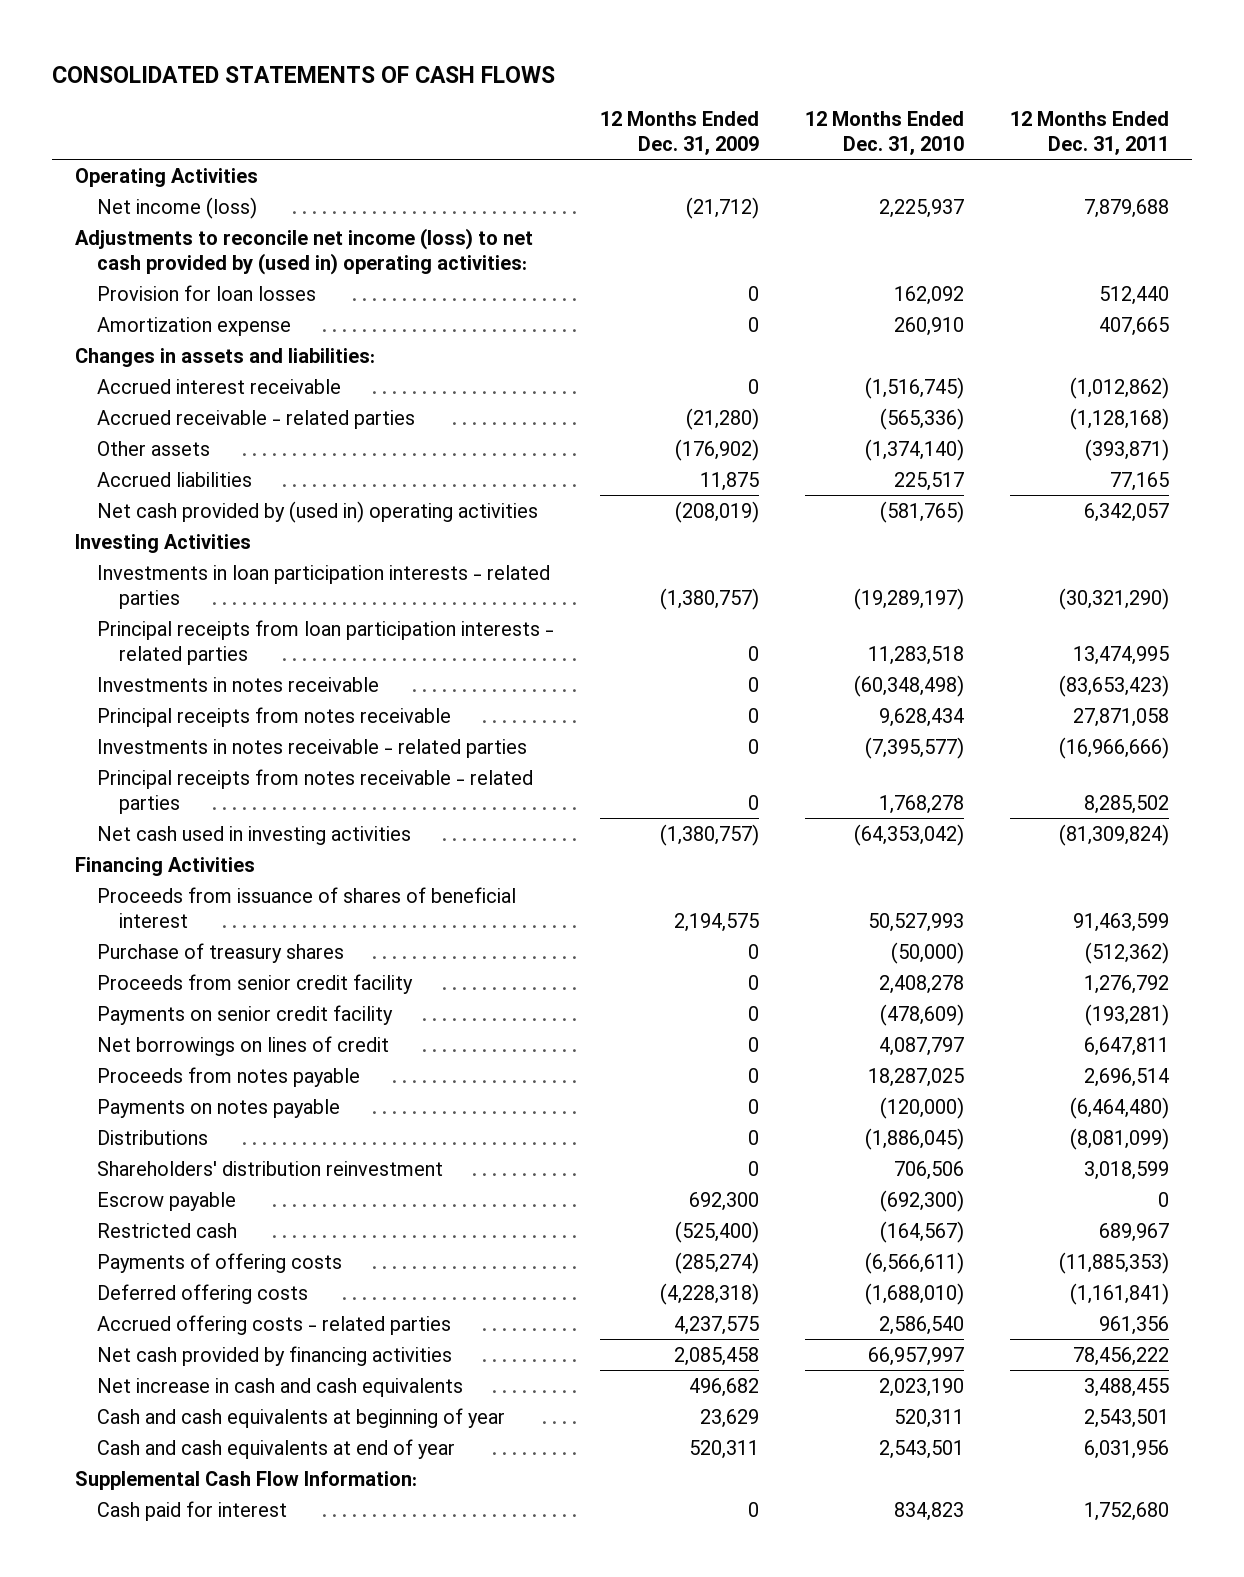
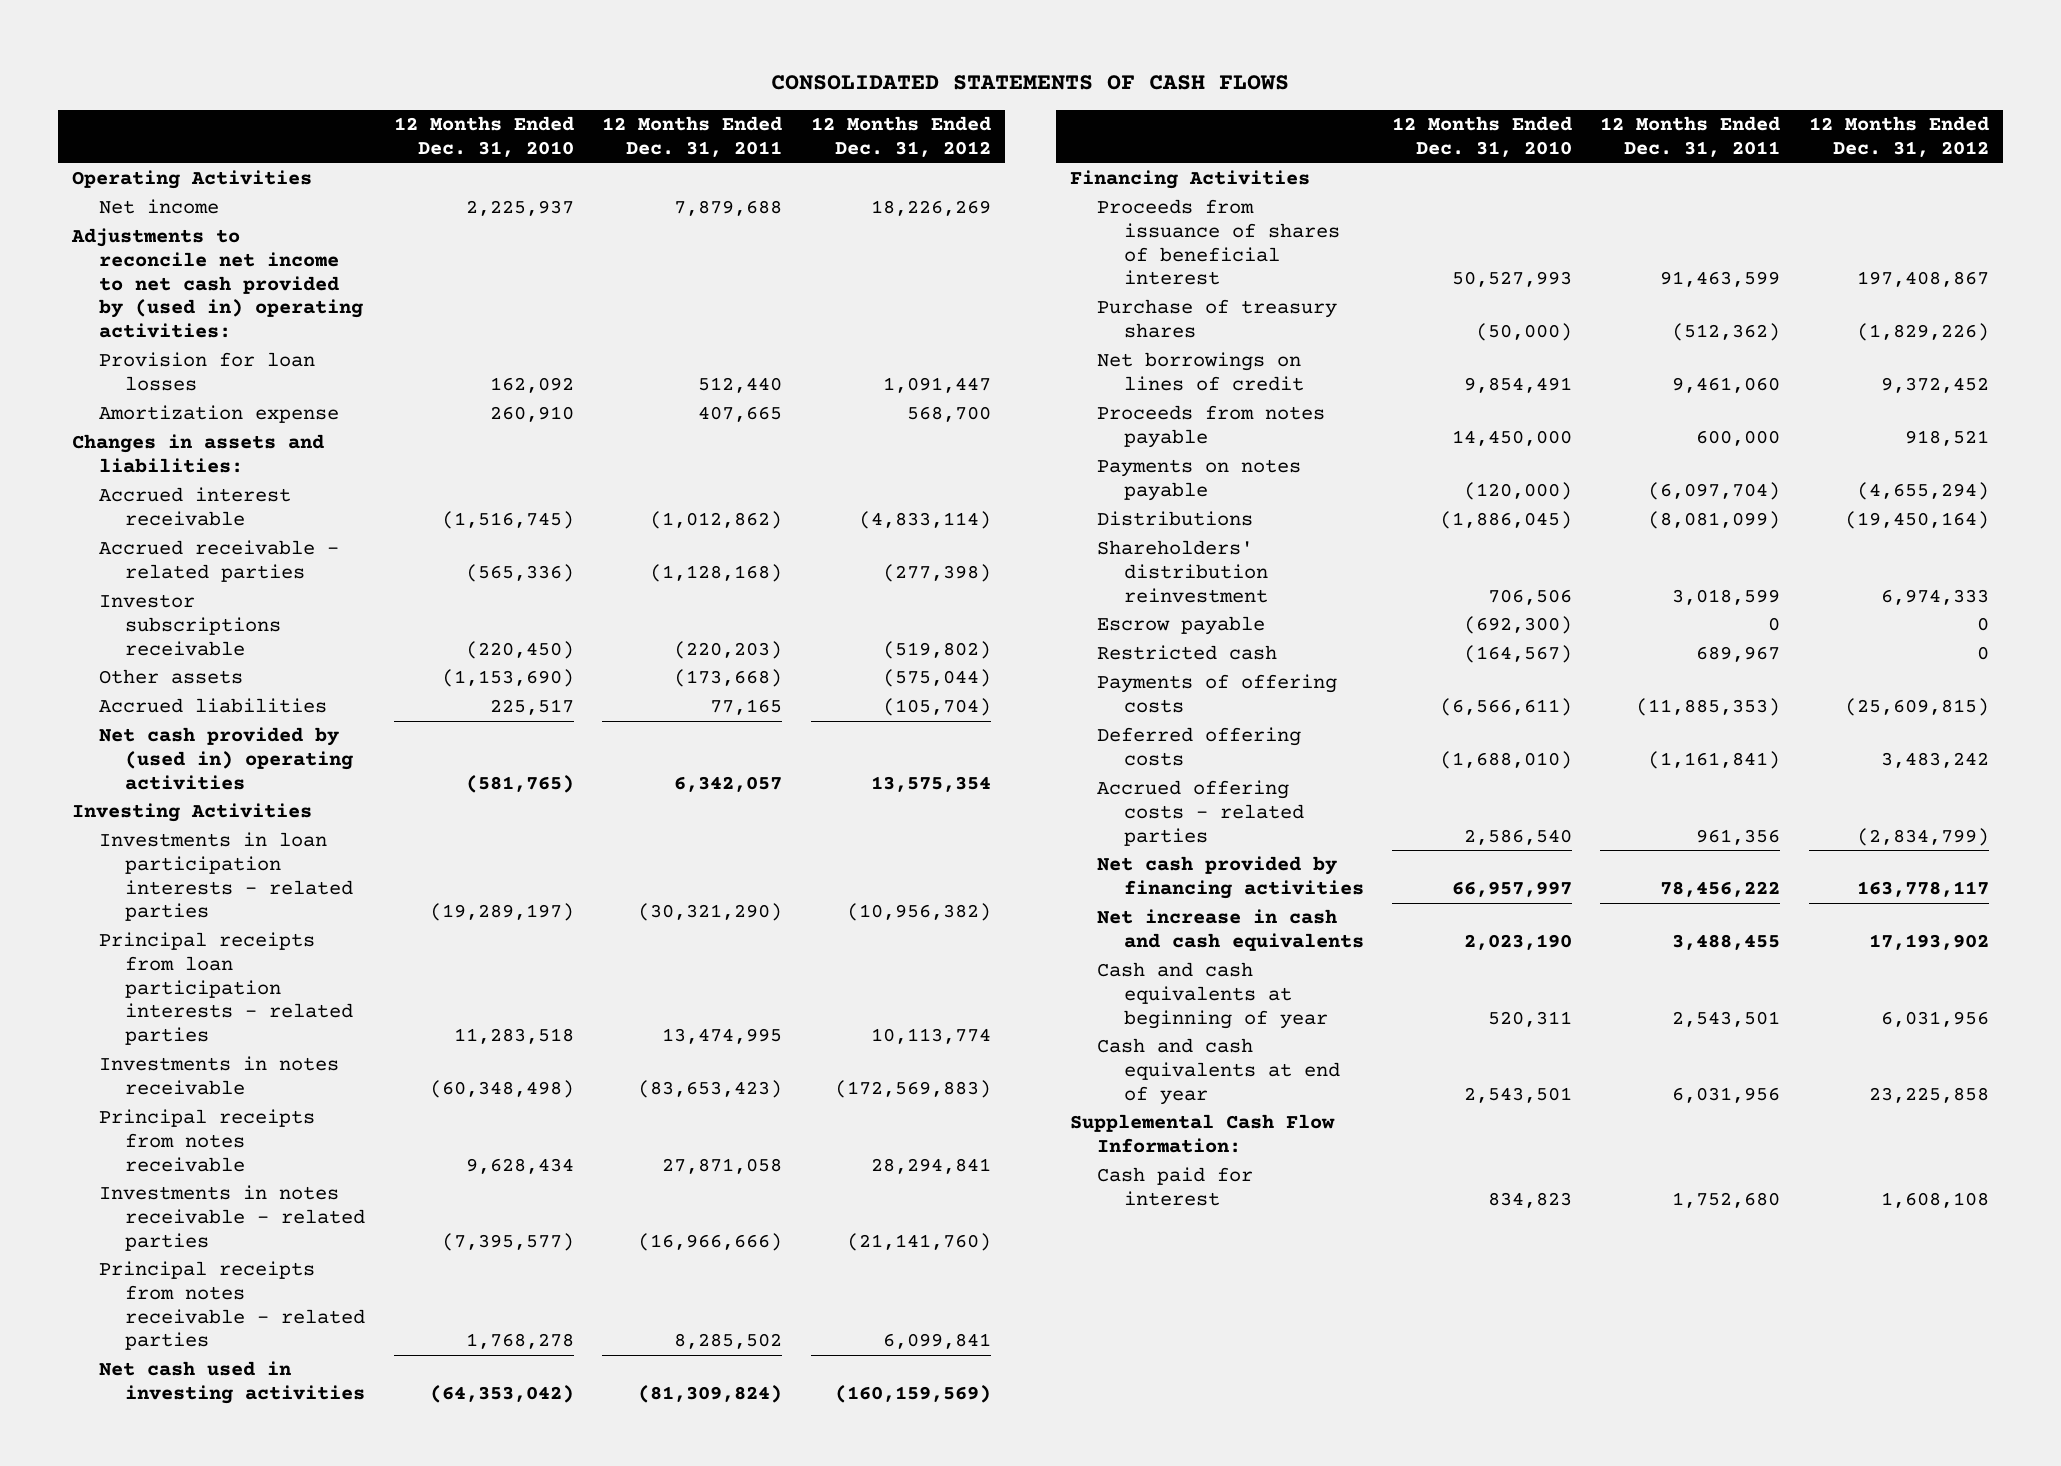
[600,110,760,155] 12 Months Ended Dec. 31, 2009 -> none
none -> [810,116,991,157] 12 Months Ended Dec. 31, 2012
[97,196,258,219] Net income (loss) -> [98,199,219,215] Net income
[74,227,533,275] Adjustments to reconcile net income (loss) to net cash provided by (used in) operating activities: -> [70,228,363,339] Adjustments to reconcile net income to net cash provided by (used in) operating activities:
none -> [98,594,282,656] Investor subscriptions receivable
[864,438,964,461] (1,374,140) -> [441,669,574,688] (1,153,690)
[1084,438,1169,461] (393,871) -> [674,669,783,688] (173,668)
[97,973,414,994] Proceeds from senior credit facility -> none
[97,1004,394,1025] Payments on senior credit facility -> none
[878,1036,964,1056] 4,087,797 -> [1464,377,1573,394] 9,854,491
[1083,1036,1169,1056] 6,647,811 -> [1672,377,1781,394] 9,461,060
[867,1067,964,1087] 18,287,025 -> [1452,430,1573,447] 14,450,000
[1083,1067,1169,1087] 2,696,514 -> [1696,430,1781,447] 600,000
[1069,1096,1169,1119] (6,464,480) -> [1648,482,1781,501] (6,097,704)

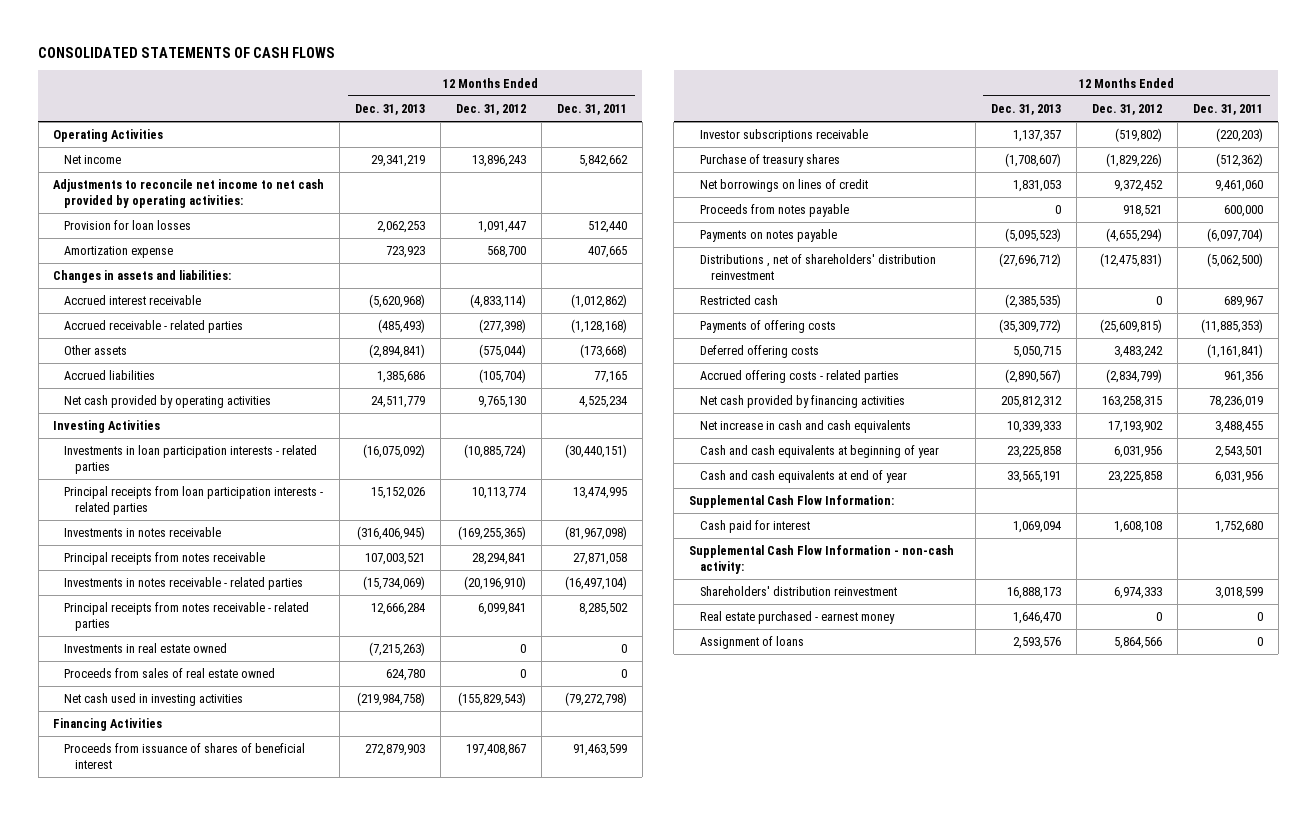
[393,116,574,157] 12 Months Ended Dec. 31, 2010 -> none
none -> [355,103,426,115] Dec. 31, 2013
[674,200,783,217] 7,879,688 -> [578,155,628,168] 5,842,662
[870,200,991,217] 18,226,269 -> [472,155,527,168] 13,896,243
[70,228,363,339] Adjustments to reconcile net income to net cash provided by (used in) operating activities: -> [53,179,325,208] Adjustments to reconcile net income to net cash provided by operating activities:
[98,727,354,790] Net cash provided by (used in) operating activities -> [64,395,272,409] Net cash provided by operating activities
[674,775,783,792] 6,342,057 -> [578,396,627,409] 4,525,234
[870,775,991,792] 13,575,354 -> [478,396,527,409] 9,765,130
[638,903,783,922] (30,321,290) -> [564,444,627,459] (30,440,151)
[846,903,991,922] (10,956,382) -> [464,444,527,459] (10,885,724)
[638,1080,783,1099] (83,653,423) -> [564,526,627,541] (81,967,098)
[834,1080,991,1099] (172,569,883) -> [458,526,527,541] (169,255,365)
[638,1232,783,1251] (16,966,666) -> [564,576,627,591] (16,497,104)
[846,1232,991,1251] (21,141,760) -> [464,576,527,591] (20,196,910)
none -> [64,643,228,654] Investments in real estate owned
none -> [64,668,276,679] Proceeds from sales of real estate owned
[638,1385,783,1404] (81,309,824) -> [564,692,627,707] (79,272,798)
[834,1385,991,1404] (160,159,569) -> [458,692,527,707] (155,829,543)
[98,594,282,656] Investor subscriptions receivable -> [700,129,869,143] Investor subscriptions receivable
[1096,511,1253,527] Distributions -> none
[1096,616,1265,636] Escrow payable -> none
none -> [700,254,937,280] Distributions , net of shareholders' distribution reinvestment
[1660,881,1781,898] 78,456,222 -> [1208,396,1263,409] 78,236,019
[1856,881,1989,898] 163,778,117 -> [1101,396,1162,409] 163,258,315
none -> [689,545,955,574] Supplemental Cash Flow Information - non-cash activity:
[1096,540,1268,603] Shareholders' distribution reinvestment -> [700,586,898,597] Shareholders' distribution reinvestment
none -> [700,611,896,625] Real estate purchased - earnest money
none -> [700,636,805,650] Assignment of loans

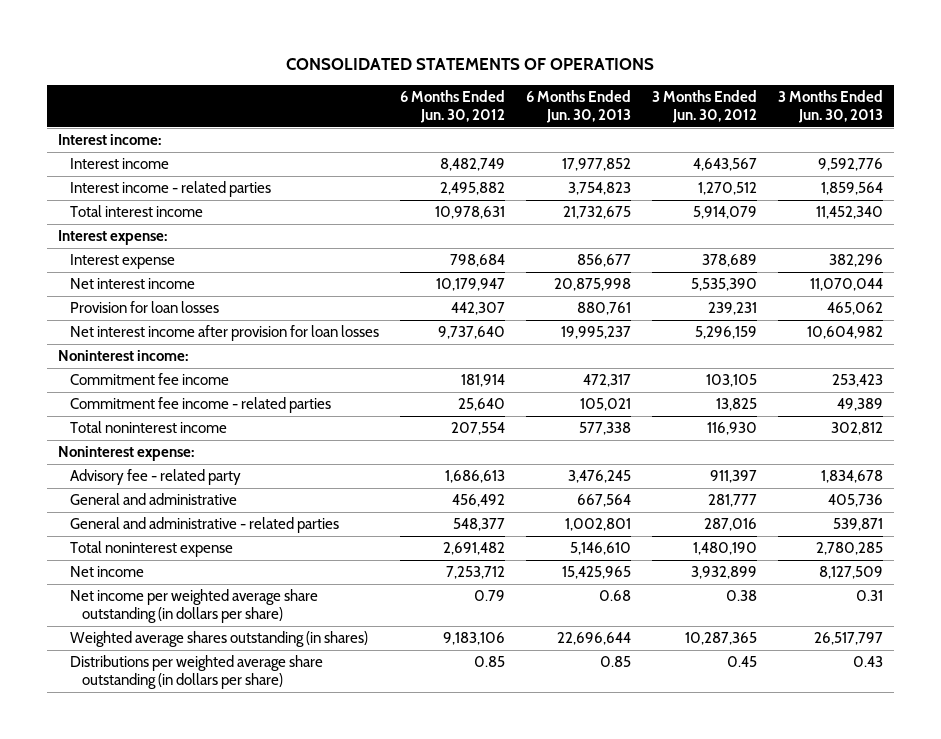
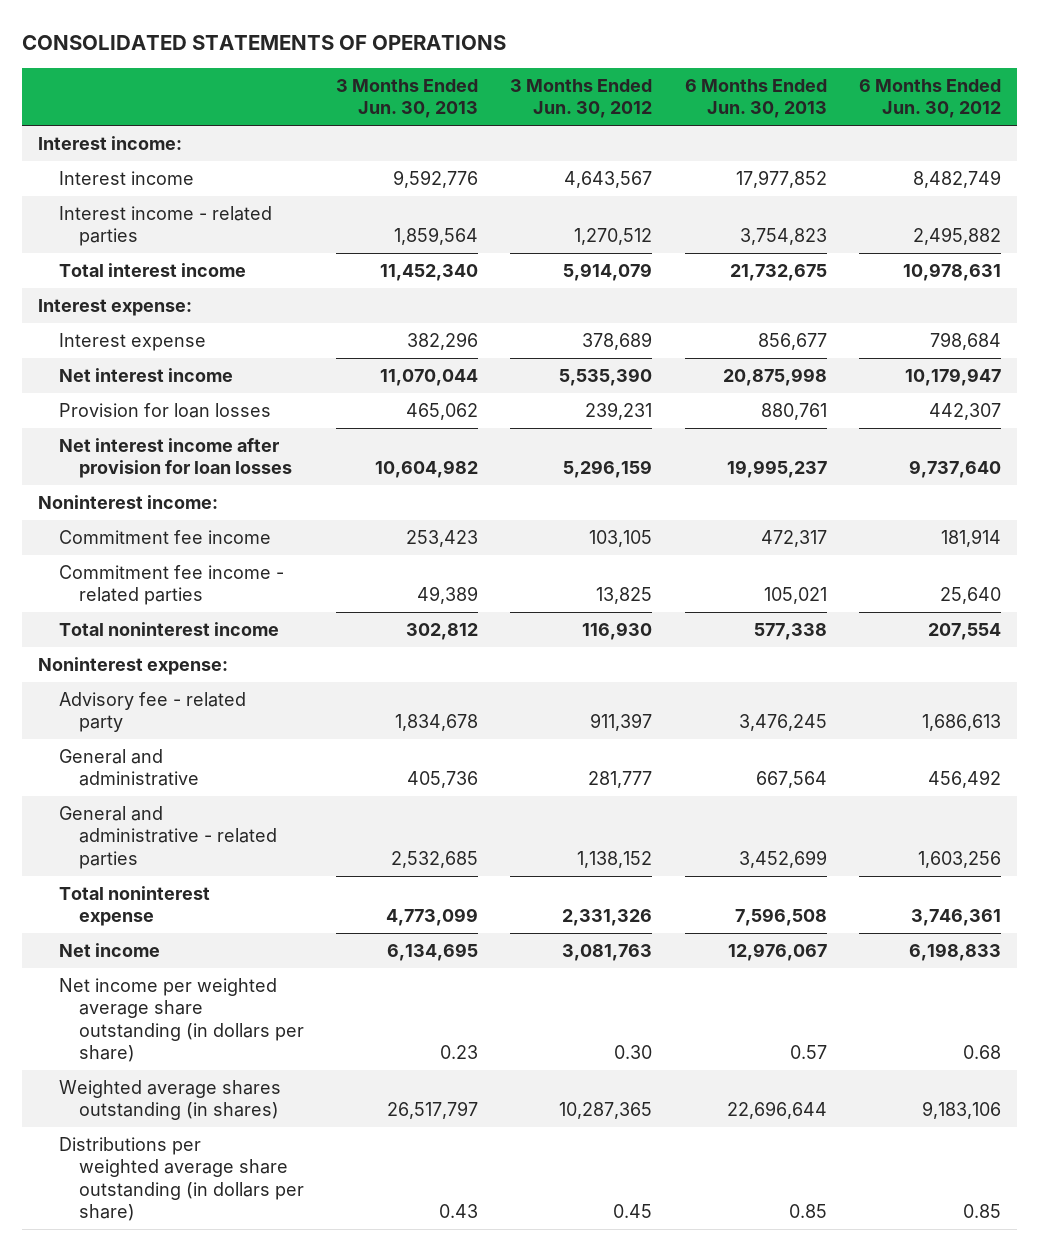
[452,518,505,532] 548,377 -> [917,850,1001,868] 1,603,256
[565,518,632,532] 1,002,801 -> [738,849,827,868] 3,452,699
[704,518,758,532] 287,016 -> [577,850,653,868] 1,138,152
[833,518,884,532] 539,871 -> [391,850,479,868] 2,532,685
[442,542,505,556] 2,691,482 -> [910,909,1001,927] 3,746,361
[570,542,632,556] 5,146,610 -> [734,908,827,927] 7,596,508
[693,542,758,556] 1,480,190 -> [562,909,653,927] 2,331,326
[816,542,884,556] 2,780,285 -> [386,908,479,927] 4,773,099
[445,566,505,580] 7,253,712 -> [908,943,1001,962] 6,198,833
[562,566,632,580] 15,425,965 -> [727,943,827,962] 12,976,067
[691,566,758,580] 3,932,899 -> [562,944,653,962] 3,081,763
[819,566,884,580] 8,127,509 -> [387,943,479,962] 6,134,695
[473,590,505,602] 0.79 -> [962,1045,1001,1060] 0.68
[599,590,632,602] 0.68 -> [789,1045,827,1060] 0.57
[726,590,758,602] 0.38 -> [614,1045,653,1060] 0.30
[856,590,884,602] 0.31 -> [440,1045,479,1060] 0.23

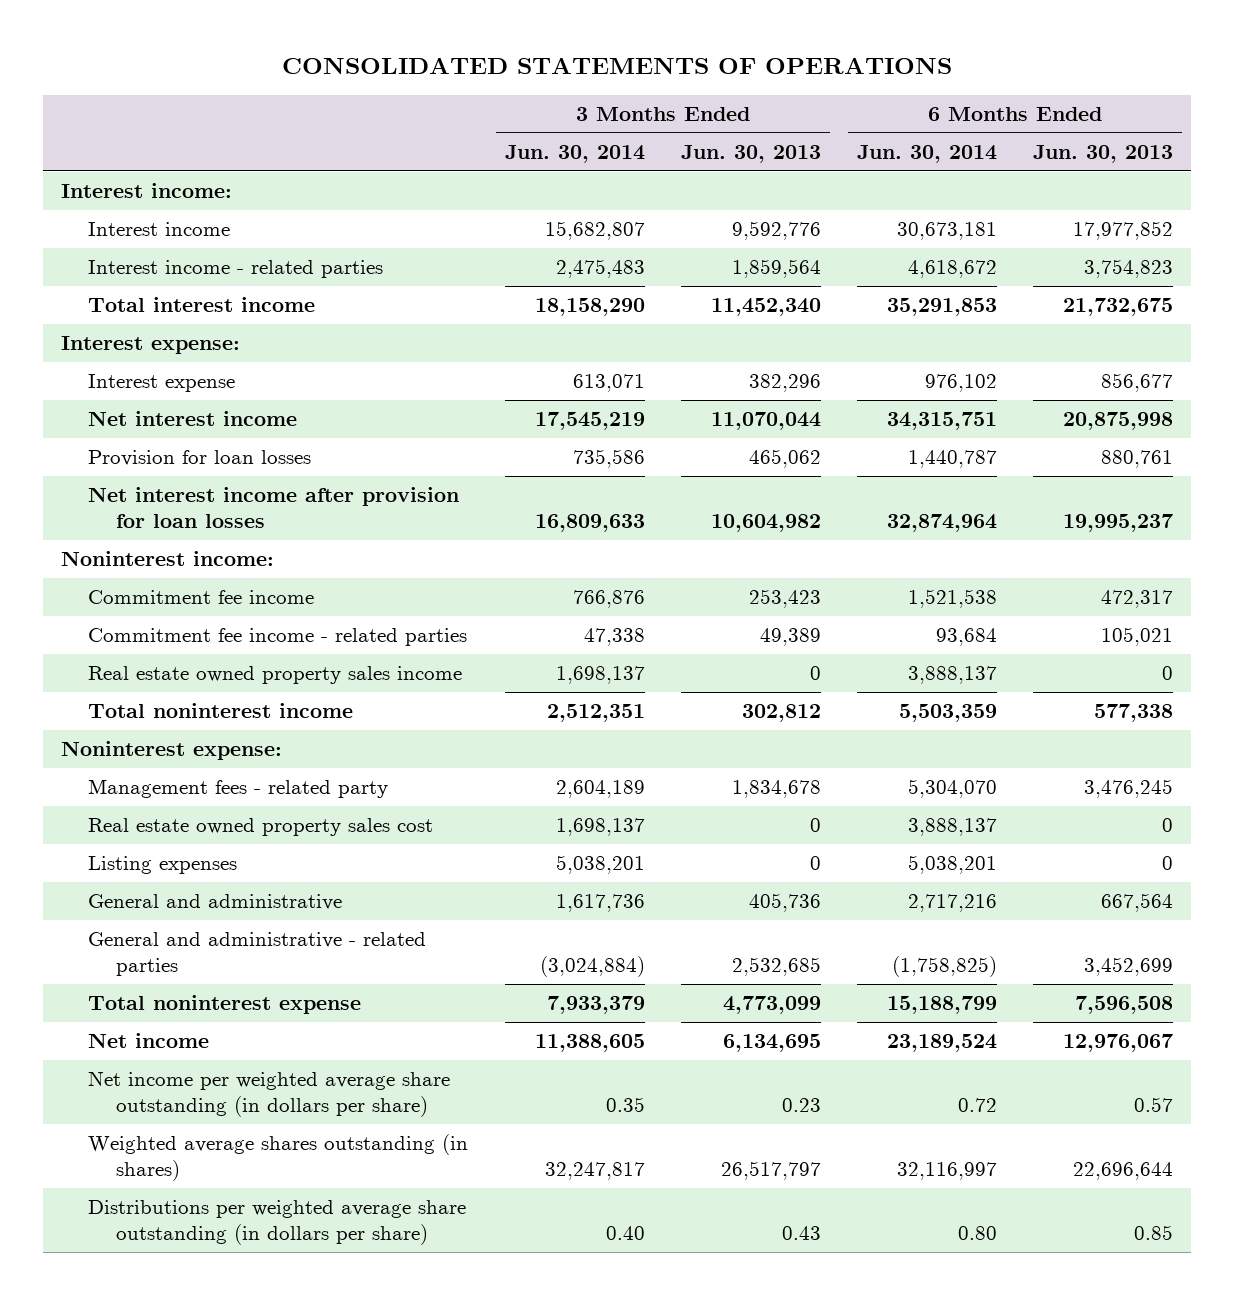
[510,78,653,119] 3 Months Ended Jun. 30, 2012 -> none
[858,78,1001,119] 6 Months Ended Jun. 30, 2012 -> none
none -> [504,144,645,163] Jun. 30, 2014
none -> [856,144,997,163] Jun. 30, 2014
none -> [88,666,463,685] Real estate owned property sales income
[58,692,246,733] Advisory fee - related party -> [88,779,389,799] Management fees - related party
none -> [88,818,434,837] Real estate owned property sales cost
none -> [88,856,238,875] Listing expenses

